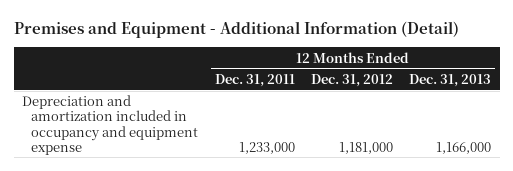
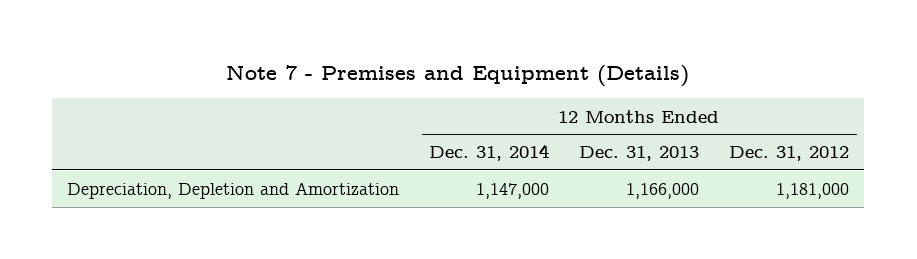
[13,21,459,39] Premises and Equipment - Additional Information (Detail) -> [226,65,690,88] Note 7 - Premises and Equipment (Details)
[214,73,295,87] Dec. 31, 2011 -> none
none -> [429,144,550,162] Dec. 31, 2014
[22,95,199,155] Depreciation and amortization included in occupancy and equipment expense -> [67,182,400,200] Depreciation, Depletion and Amortization

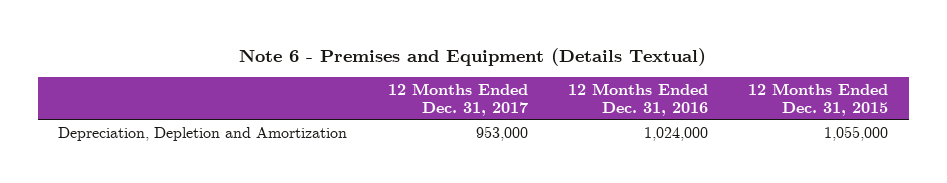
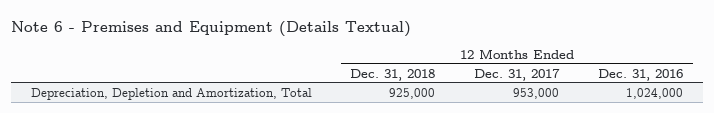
[748,82,889,117] 12 Months Ended Dec. 31, 2015 -> none
none -> [350,68,436,81] Dec. 31, 2018
[58,127,348,142] Depreciation, Depletion and Amortization -> [30,87,312,100] Depreciation, Depletion and Amortization, Total

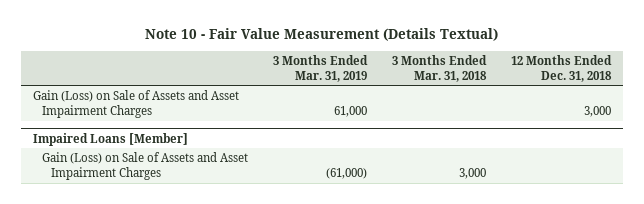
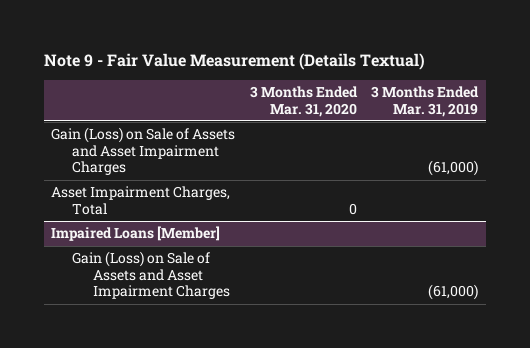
[145,28,499,42] Note 10 - Fair Value Measurement (Details Textual) -> [43,52,425,70] Note 9 - Fair Value Measurement (Details Textual)
[391,54,487,82] 3 Months Ended Mar. 31, 2018 -> none
[510,54,612,82] 12 Months Ended Dec. 31, 2018 -> none
none -> [249,86,358,117] 3 Months Ended Mar. 31, 2020
[334,106,368,118] 61,000 -> [428,160,479,177] (61,000)
none -> [51,186,231,215] Asset Impairment Charges, Total

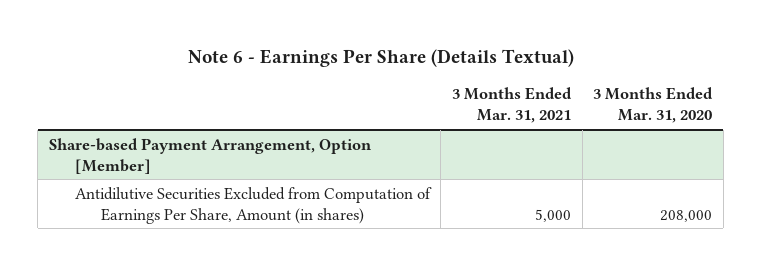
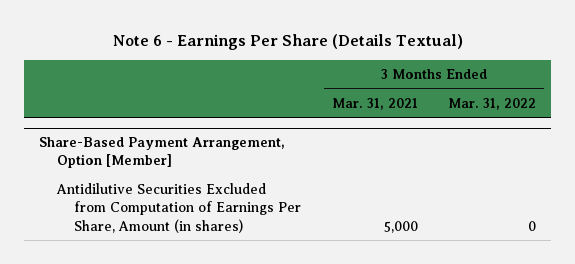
[593,87,714,124] 3 Months Ended Mar. 31, 2020 -> none
none -> [448,98,537,111] Mar. 31, 2022
[48,137,372,174] Share-based Payment Arrangement, Option [Member] -> [39,137,286,169] Share-Based Payment Arrangement, Option [Member]

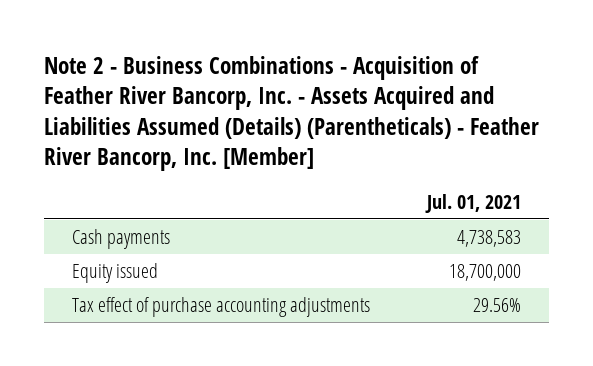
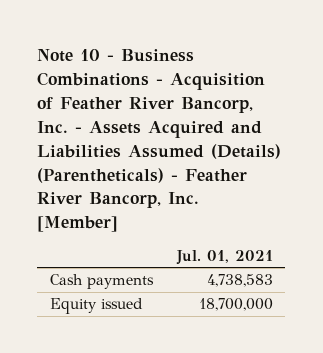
[43,56,539,172] Note 2 - Business Combinations - Acquisition of Feather River Bancorp, Inc. - Assets Acquired and Liabilities Assumed (Details) (Parentheticals) - Feather River Bancorp, Inc. [Member] -> [37,49,282,233] Note 10 - Business Combinations - Acquisition of Feather River Bancorp, Inc. - Assets Acquired and Liabilities Assumed (Details) (Parentheticals) - Feather River Bancorp, Inc. [Member]
[72,296,371,317] Tax effect of purchase accounting adjustments -> none

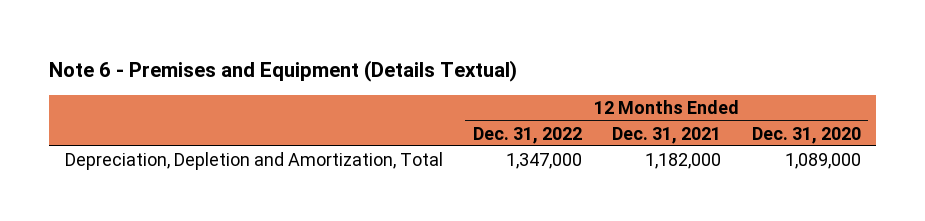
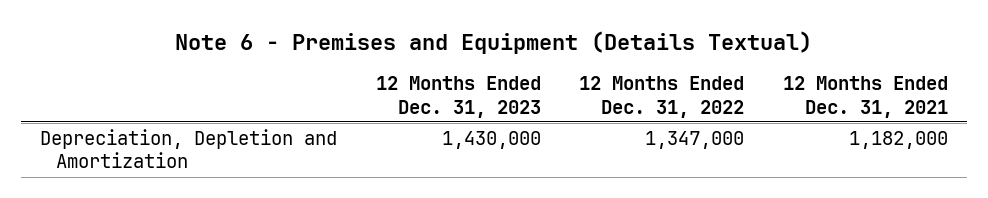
[751,126,861,144] Dec. 31, 2020 -> none
none -> [375,76,541,118] 12 Months Ended Dec. 31, 2023
[64,152,443,171] Depreciation, Depletion and Amortization, Total -> [40,128,338,169] Depreciation, Depletion and Amortization

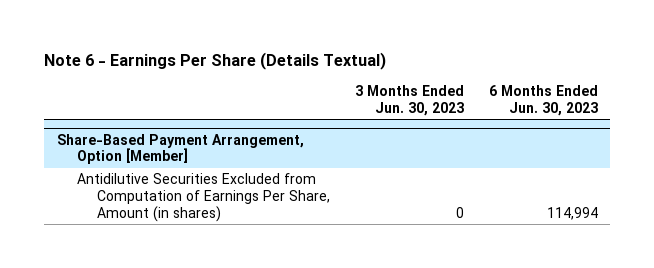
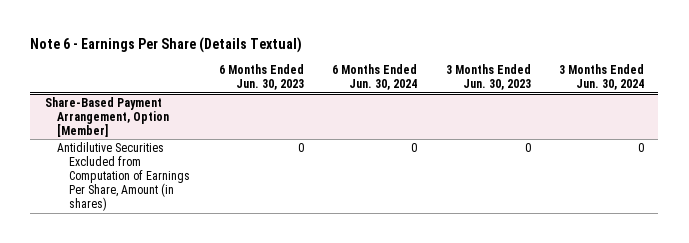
none -> [332,64,418,91] 6 Months Ended Jun. 30, 2024
none -> [559,64,645,91] 3 Months Ended Jun. 30, 2024
[546,206,598,220] 114,994 -> [297,142,304,152] 0

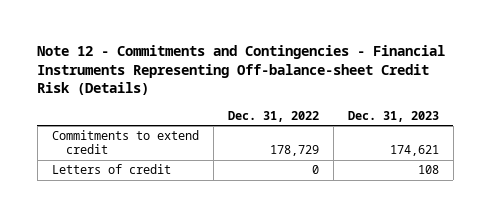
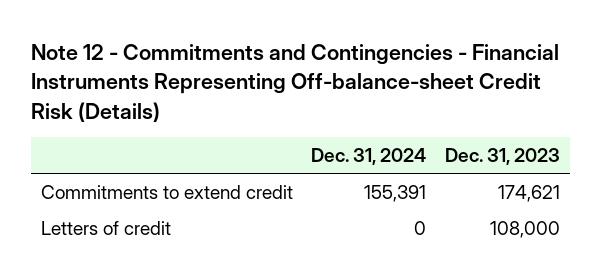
[227,110,319,122] Dec. 31, 2022 -> none
none -> [311,148,427,166] Dec. 31, 2024
[417,165,439,175] 108 -> [490,220,561,238] 108,000

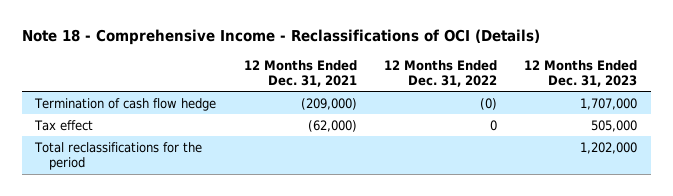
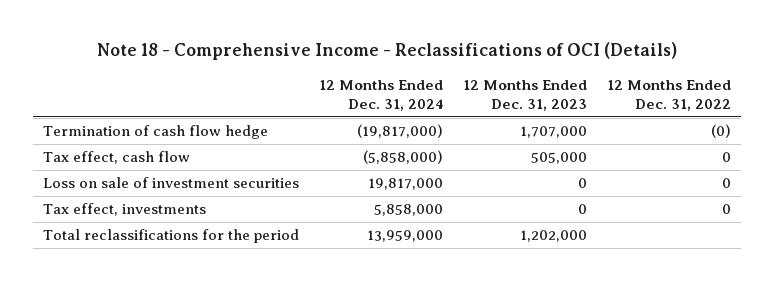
[243,59,357,87] 12 Months Ended Dec. 31, 2021 -> none
none -> [318,79,443,111] 12 Months Ended Dec. 31, 2024
[34,119,94,131] Tax effect -> [42,151,190,165] Tax effect, cash flow
none -> [42,177,299,189] Loss on sale of investment securities
none -> [42,203,206,217] Tax effect, investments

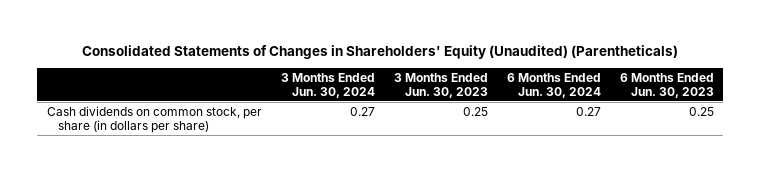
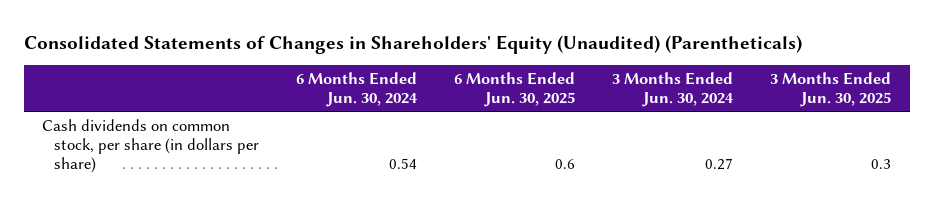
[393,72,488,98] 3 Months Ended Jun. 30, 2023 -> none
[619,72,714,98] 6 Months Ended Jun. 30, 2023 -> none
none -> [454,71,576,108] 6 Months Ended Jun. 30, 2025
none -> [770,71,892,108] 3 Months Ended Jun. 30, 2025
[575,107,601,117] 0.27 -> [389,158,418,170] 0.54

